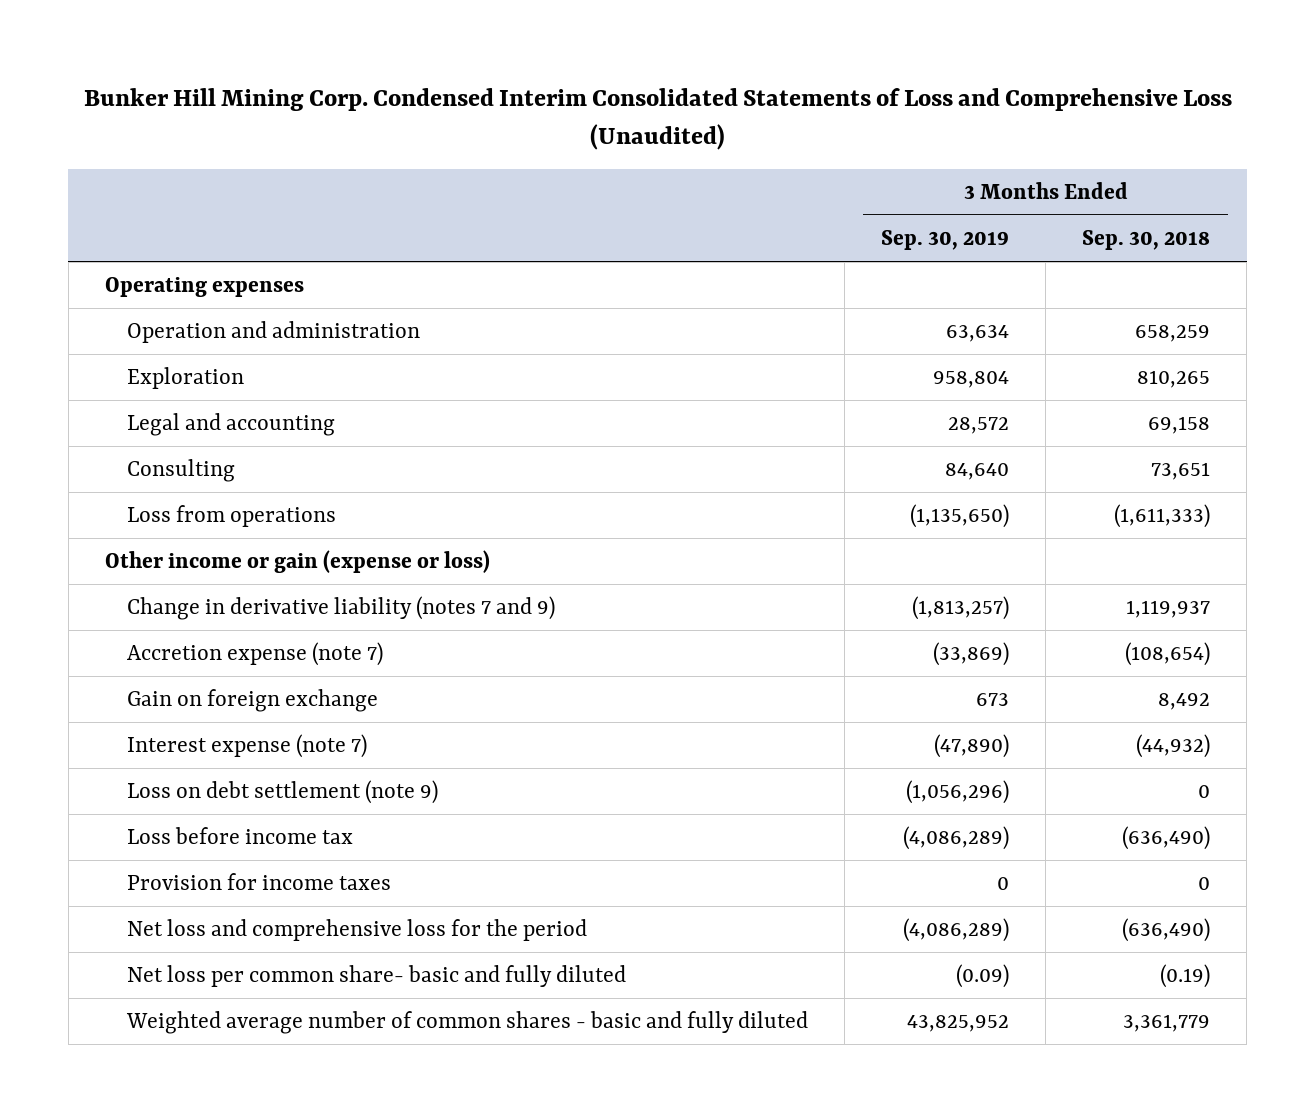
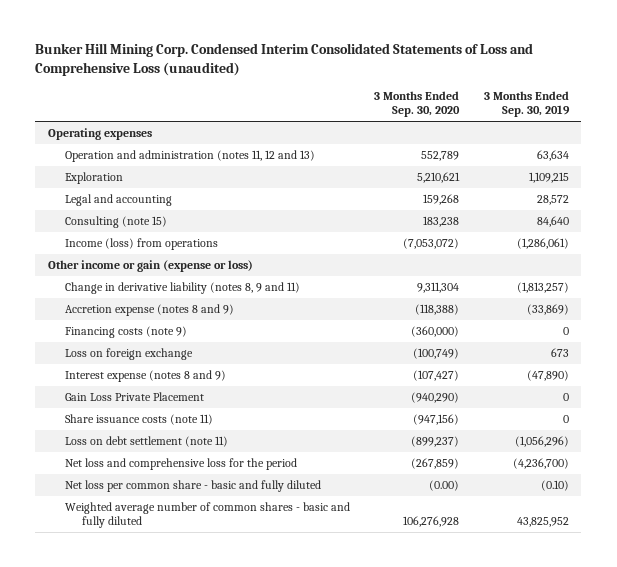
[83,88,1232,151] Bunker Hill Mining Corp. Condensed Interim Consolidated Statements of Loss and Comprehensive Loss (Unaudited) -> [35,43,534,76] Bunker Hill Mining Corp. Condensed Interim Consolidated Statements of Loss and Comprehensive Loss (unaudited)
[1082,229,1211,250] Sep. 30, 2018 -> none
none -> [374,91,461,118] 3 Months Ended Sep. 30, 2020
[126,321,420,344] Operation and administration -> [64,150,315,163] Operation and administration (notes 11, 12 and 13)
[933,371,1010,389] 958,804 -> [528,172,569,184] 1,109,215
[126,459,235,483] Consulting -> [64,216,167,229] Consulting (note 15)
[126,505,336,528] Loss from operations -> [64,238,218,251] Income (loss) from operations
[910,504,1010,529] (1,135,650) -> [516,238,569,250] (1,286,061)
[126,827,353,845] Loss before income tax -> none
[126,873,391,891] Provision for income taxes -> none
[126,596,555,621] Change in derivative liability (notes 7 and 9) -> [64,282,300,295] Change in derivative liability (notes 8, 9 and 11)
[126,642,383,667] Accretion expense (note 7) -> [64,304,234,317] Accretion expense (notes 8 and 9)
none -> [64,326,187,339] Financing costs (note 9)
[126,689,378,713] Gain on foreign exchange -> [64,348,193,361] Loss on foreign exchange
[126,734,367,759] Interest expense (note 7) -> [64,370,226,383] Interest expense (notes 8 and 9)
none -> [64,392,204,402] Gain Loss Private Placement
none -> [64,414,213,426] Share issuance costs (note 11)
[126,780,438,805] Loss on debt settlement (note 9) -> [64,436,228,448] Loss on debt settlement (note 11)
[903,918,1010,943] (4,086,289) -> [512,458,569,470] (4,236,700)
[126,965,626,988] Net loss per common share- basic and fully diluted -> [64,480,321,493] Net loss per common share - basic and fully diluted
[956,964,1010,989] (0.09) -> [540,480,569,492] (0.10)

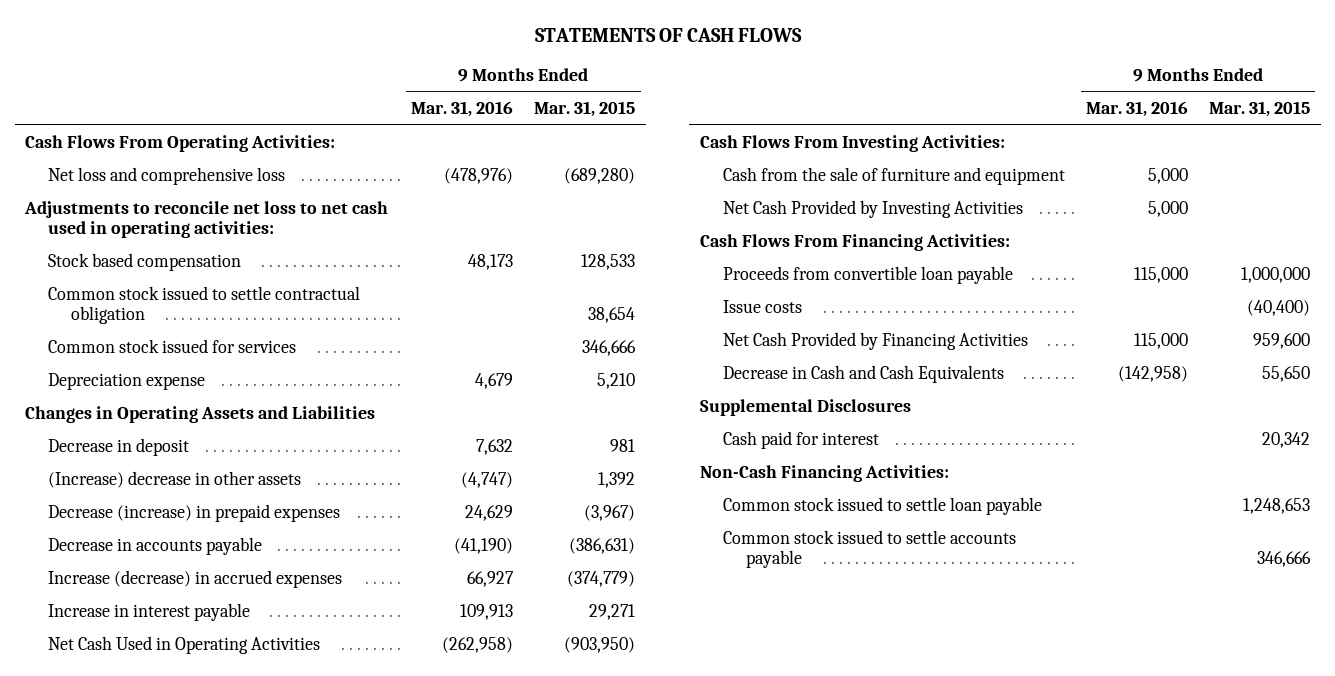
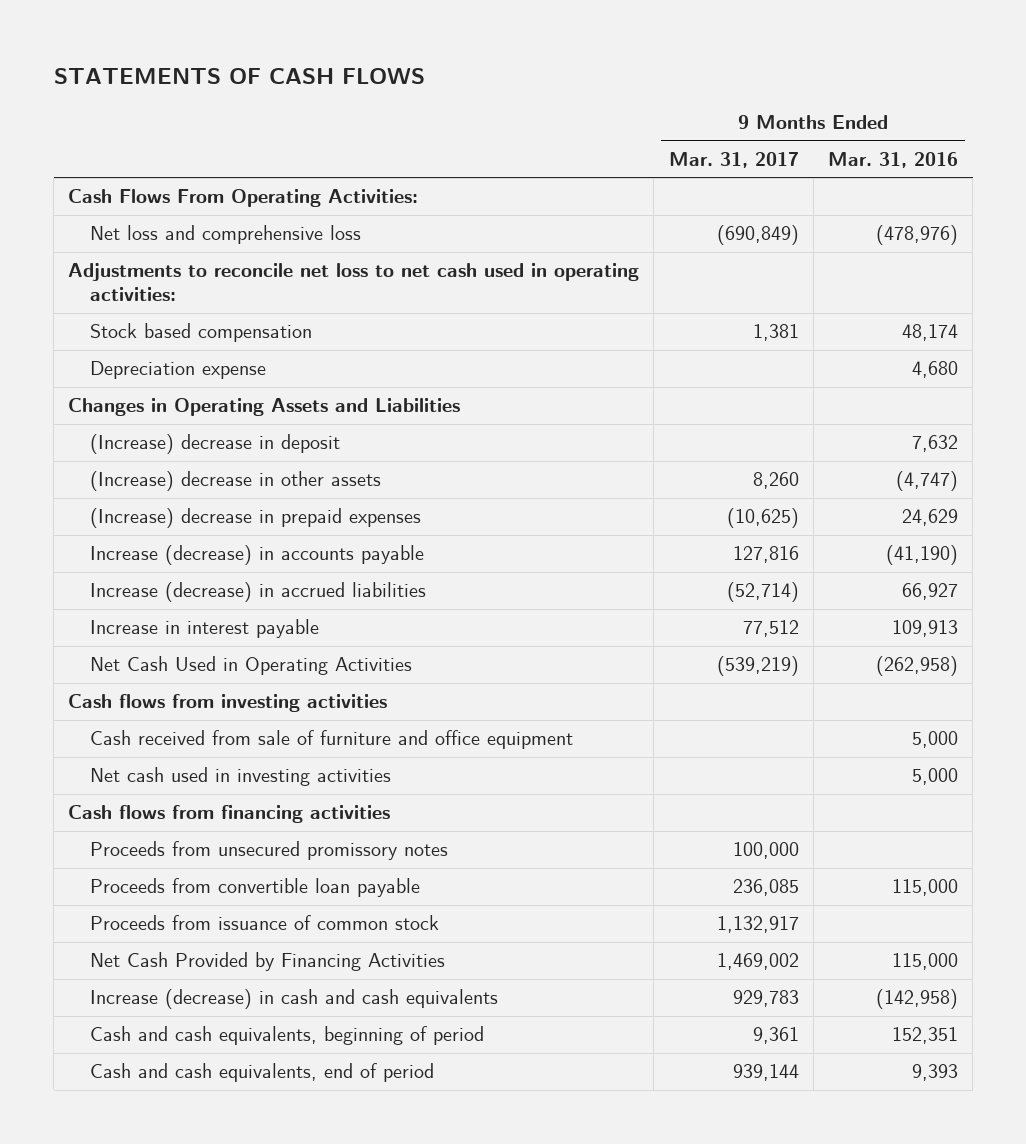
[534,101,636,118] Mar. 31, 2015 -> none
none -> [668,151,799,168] Mar. 31, 2017
[48,286,361,325] Common stock issued to settle contractual obligation -> none
[48,339,297,354] Common stock issued for services -> none
[468,254,514,271] 48,173 -> [901,324,958,342] 48,174
[475,373,514,390] 4,679 -> [911,361,958,379] 4,680
[48,438,190,457] Decrease in deposit -> [89,434,340,455] (Increase) decrease in deposit
[48,504,341,523] Decrease (increase) in prepaid expenses -> [89,508,421,529] (Increase) decrease in prepaid expenses
[48,537,263,556] Decrease in accounts payable -> [89,545,424,566] Increase (decrease) in accounts payable
[48,570,343,589] Increase (decrease) in accrued expenses -> [89,582,426,603] Increase (decrease) in accrued liabilities
[699,135,1005,153] Cash Flows From Investing Activities: -> [68,694,388,713] Cash flows from investing activities
[722,167,1065,186] Cash from the sale of furniture and equipment -> [89,730,573,750] Cash received from sale of furniture and office equipment
[722,200,1023,219] Net Cash Provided by Investing Activities -> [89,767,391,787] Net cash used in investing activities
[699,234,1010,252] Cash Flows From Financing Activities: -> [68,805,391,824] Cash flows from financing activities
none -> [89,841,448,861] Proceeds from unsecured promissory notes
[722,300,802,314] Issue costs -> none
none -> [89,915,439,931] Proceeds from issuance of common stock
[699,399,911,417] Supplemental Disclosures -> none
[722,431,879,450] Cash paid for interest -> none
[699,465,949,483] Non-Cash Financing Activities: -> none
[722,497,1042,516] Common stock issued to settle loan payable -> none
[722,530,1016,569] Common stock issued to settle accounts payable -> none
[722,365,1004,384] Decrease in Cash and Cash Equivalents -> [89,989,498,1010] Increase (decrease) in cash and cash equivalents
none -> [89,1026,484,1046] Cash and cash equivalents, beginning of period
none -> [89,1063,434,1083] Cash and cash equivalents, end of period

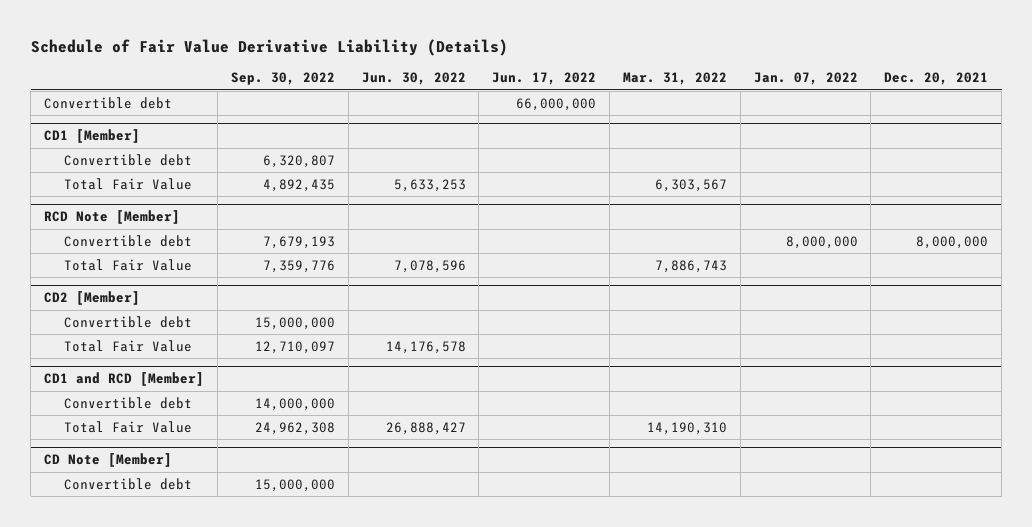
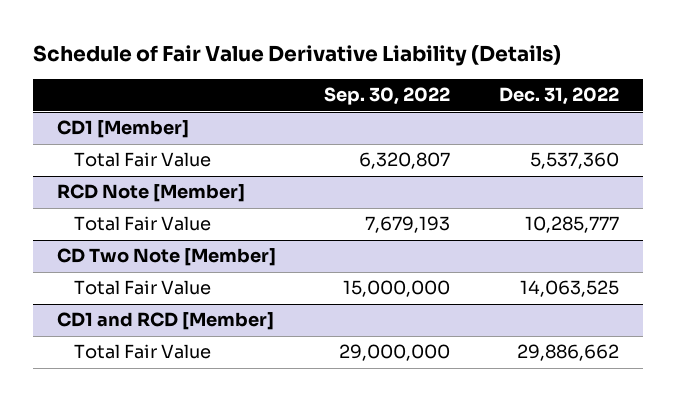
[361,72,466,86] Jun. 30, 2022 -> none
[492,72,597,86] Jun. 17, 2022 -> none
[622,72,727,86] Mar. 31, 2022 -> none
[753,72,858,86] Jan. 07, 2022 -> none
[884,72,989,86] Dec. 20, 2021 -> none
none -> [498,87,619,106] Dec. 31, 2022
[44,96,173,109] Convertible debt -> none
[64,153,193,166] Convertible debt -> none
[262,178,335,192] 4,892,435 -> [359,152,451,170] 6,320,807
[64,234,193,247] Convertible debt -> none
[64,315,193,328] Convertible debt -> none
[262,259,335,273] 7,359,776 -> [365,216,451,234] 7,679,193
[44,291,141,306] CD2 [Member] -> [57,248,277,267] CD Two Note [Member]
[254,340,335,354] 12,710,097 -> [343,280,451,298] 15,000,000
[64,396,193,409] Convertible debt -> none
[44,453,173,468] CD Note [Member] -> none
[64,477,193,490] Convertible debt -> none
[254,421,335,435] 24,962,308 -> [339,344,451,362] 29,000,000

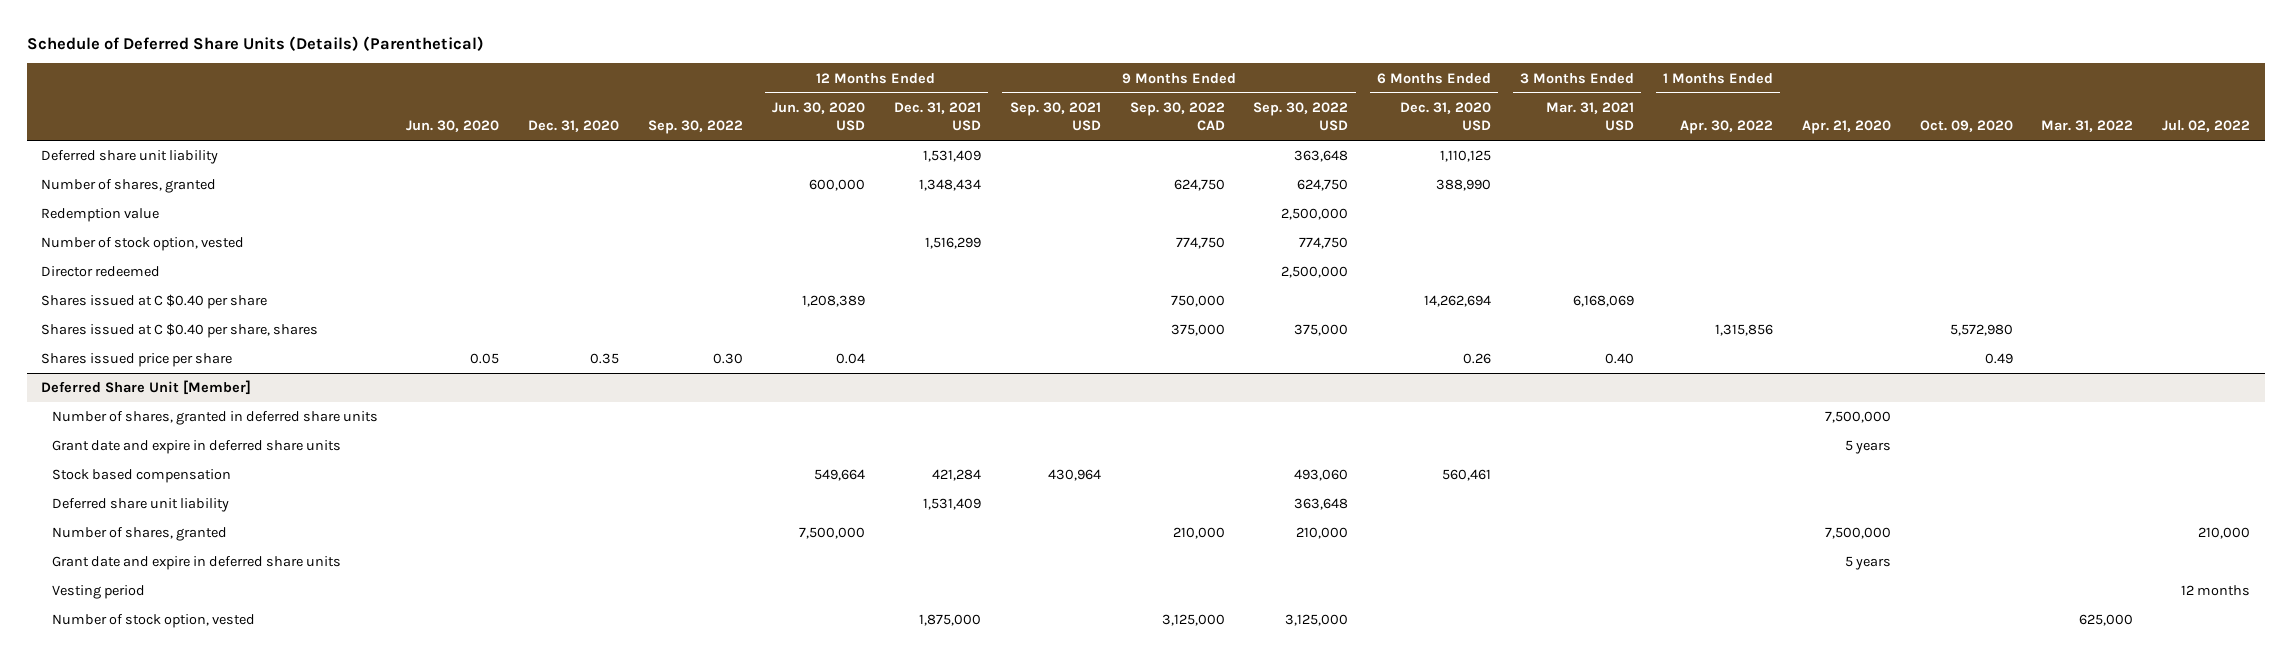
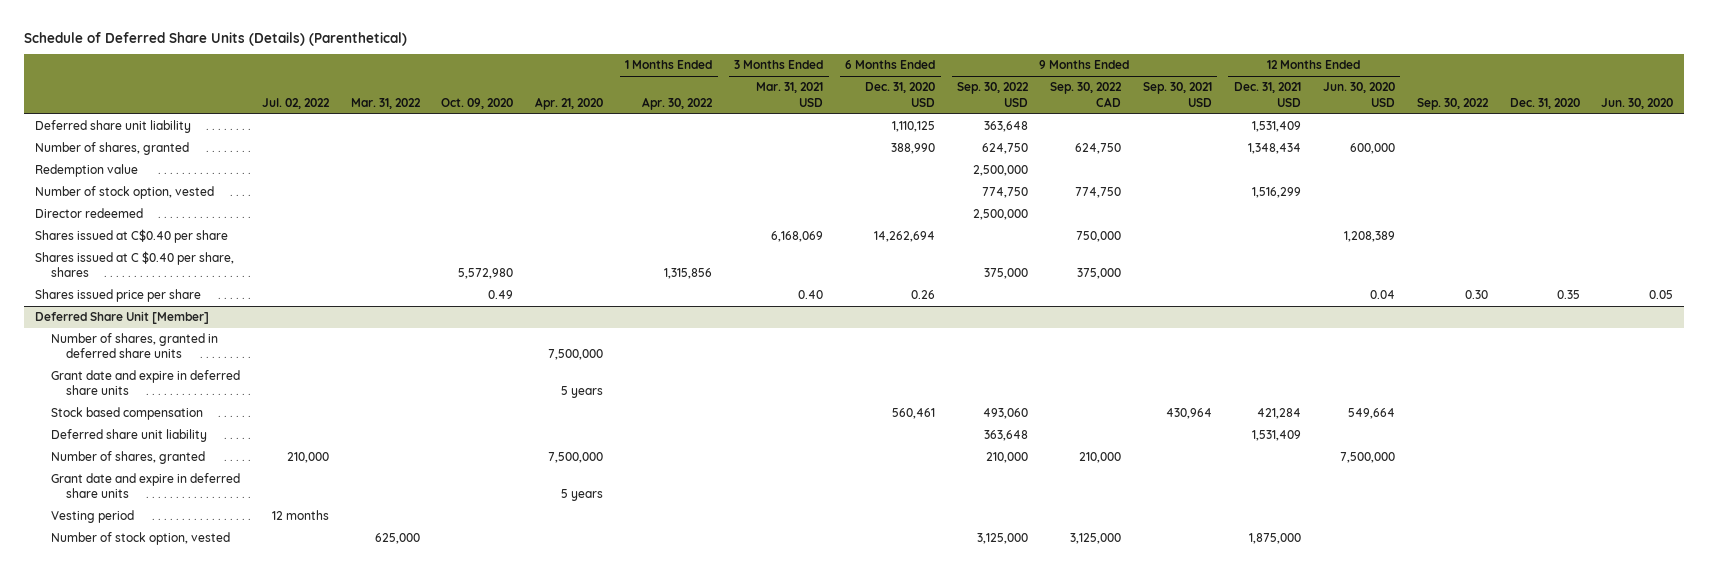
[41,294,268,310] Shares issued at C $0.40 per share -> [35,229,229,244] Shares issued at C$0.40 per share

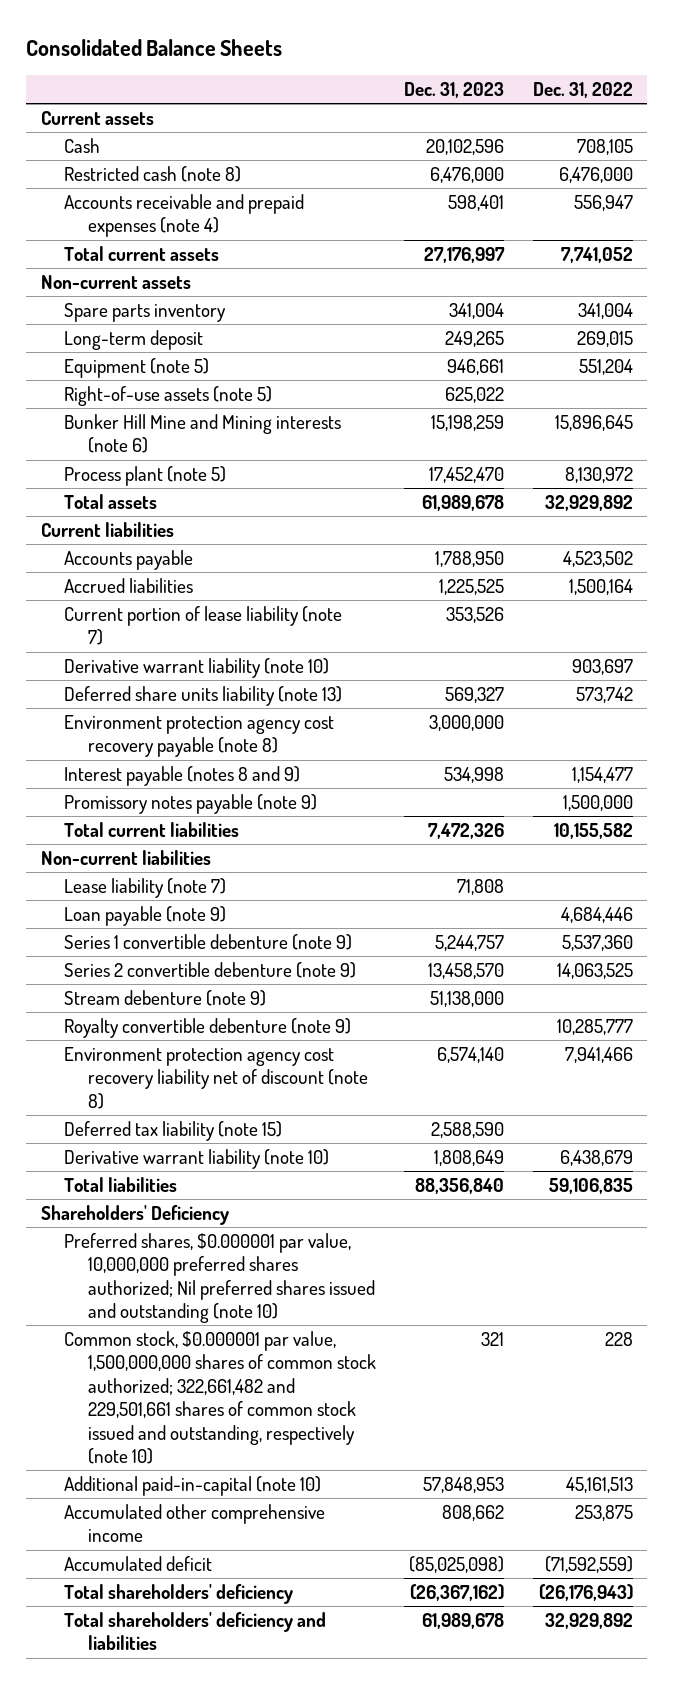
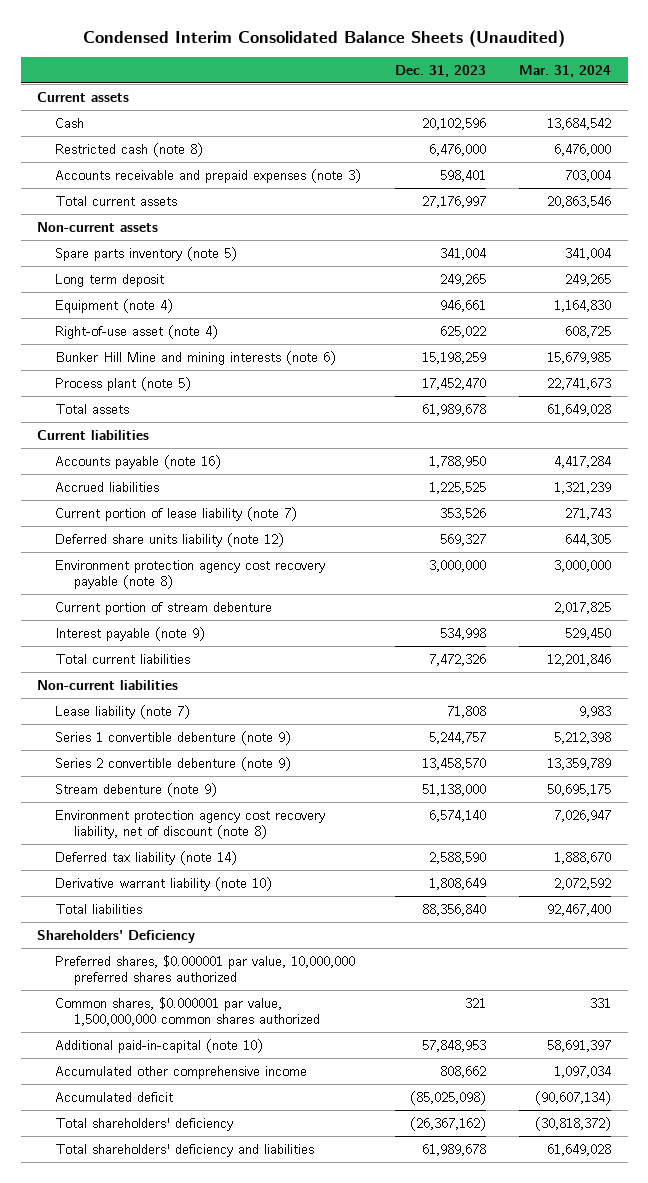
[26,38,283,56] Consolidated Balance Sheets -> [83,29,566,47] Condensed Interim Consolidated Balance Sheets (Unaudited)
[532,81,633,98] Dec. 31, 2022 -> none
none -> [519,64,612,77] Mar. 31, 2024
[64,194,305,238] Accounts receivable and prepaid expenses (note 4) -> [55,168,362,183] Accounts receivable and prepaid expenses (note 3)
[64,303,227,323] Spare parts inventory -> [55,246,238,261] Spare parts inventory (note 5)
[64,330,204,351] Long-term deposit -> [55,273,165,287] Long term deposit
[64,358,210,379] Equipment (note 5) -> [55,298,174,313] Equipment (note 4)
[64,386,273,407] Right-of-use assets (note 5) -> [55,324,219,339] Right-of-use asset (note 4)
[64,414,342,454] Bunker Hill Mine and Mining interests (note 6) -> [55,350,337,365] Bunker Hill Mine and mining interests (note 6)
[64,550,194,571] Accounts payable -> [55,454,222,469] Accounts payable (note 16)
[64,658,330,679] Derivative warrant liability (note 10) -> none
[64,686,343,707] Deferred share units liability (note 13) -> [55,532,285,547] Deferred share units liability (note 12)
[64,794,318,815] Promissory notes payable (note 9) -> none
none -> [55,601,273,615] Current portion of stream debenture
[64,766,301,787] Interest payable (notes 8 and 9) -> [55,626,206,641] Interest payable (note 9)
[64,906,227,927] Loan payable (note 9) -> none
[64,1018,352,1039] Royalty convertible debenture (note 9) -> none
[64,1047,368,1109] Environment protection agency cost recovery liability net of discount (note 8) -> [55,809,326,840] Environment protection agency cost recovery liability, net of discount (note 8)
[64,1121,283,1142] Deferred tax liability (note 15) -> [55,850,238,865] Deferred tax liability (note 14)
[64,1233,375,1324] Preferred shares, $0.000001 par value, 10,000,000 preferred shares authorized; Nil preferred shares issued and outstanding (note 10) -> [55,954,356,986] Preferred shares, $0.000001 par value, 10,000,000 preferred shares authorized
[64,1331,376,1465] Common stock, $0.000001 par value, 1,500,000,000 shares of common stock authorized; 322,661,482 and 229,501,661 shares of common stock issued and outstanding, respectively (note 10) -> [55,996,320,1027] Common shares, $0.000001 par value, 1,500,000,000 common shares authorized

